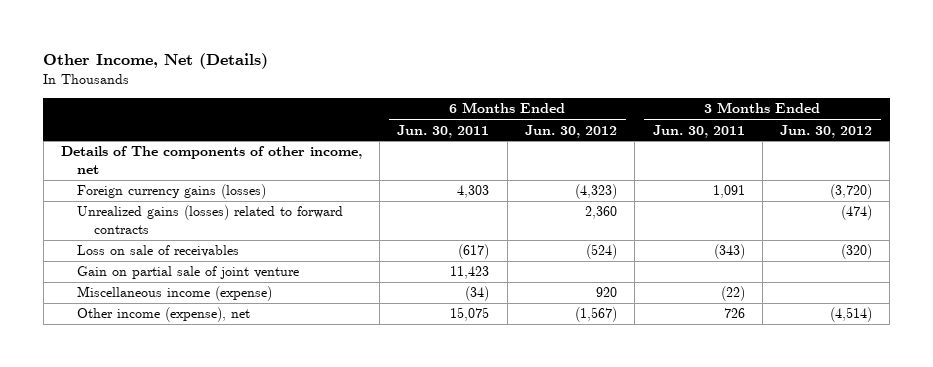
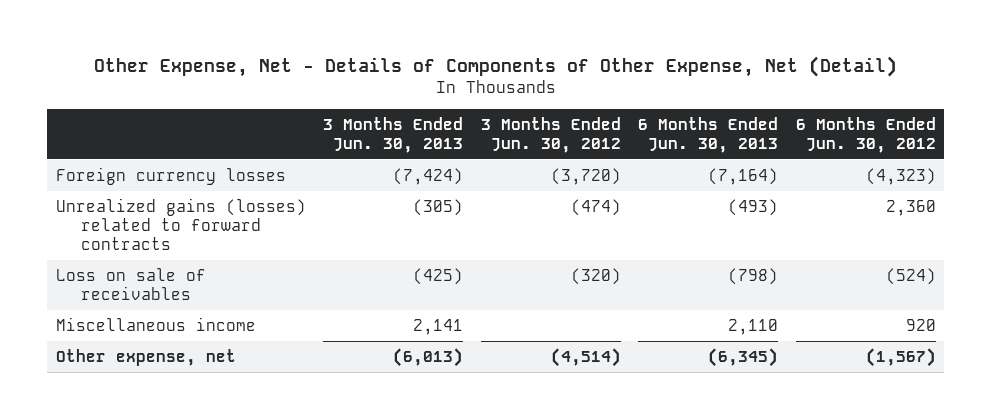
[43,52,269,69] Other Income, Net (Details) -> [93,55,897,77] Other Expense, Net - Details of Components of Other Expense, Net (Detail)
[397,124,490,138] Jun. 30, 2011 -> none
[652,124,745,138] Jun. 30, 2011 -> none
none -> [323,116,464,153] 3 Months Ended Jun. 30, 2013
none -> [638,116,779,153] 6 Months Ended Jun. 30, 2013
[60,146,362,175] Details of The components of other income, net -> none
[77,184,267,200] Foreign currency gains (losses) -> [56,167,287,186] Foreign currency losses
[77,266,300,280] Gain on partial sale of joint venture -> none
[77,286,273,302] Miscellaneous income (expense) -> [56,317,257,332] Miscellaneous income
[77,307,251,323] Other income (expense), net -> [56,349,237,367] Other expense, net

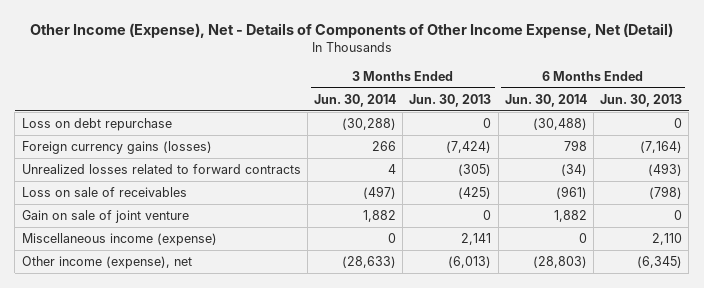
[93,55,897,77] Other Expense, Net - Details of Components of Other Expense, Net (Detail) -> [29,22,673,38] Other Income (Expense), Net - Details of Components of Other Income Expense, Net (Detail)
[480,116,621,153] 3 Months Ended Jun. 30, 2012 -> none
[795,116,936,153] 6 Months Ended Jun. 30, 2012 -> none
none -> [314,93,397,107] Jun. 30, 2014
none -> [504,93,587,107] Jun. 30, 2014
none -> [21,118,172,132] Loss on debt repurchase
[56,167,287,186] Foreign currency losses -> [21,141,212,155] Foreign currency gains (losses)
[56,198,307,250] Unrealized gains (losses) related to forward contracts -> [21,164,301,175] Unrealized losses related to forward contracts
none -> [21,210,189,224] Gain on sale of joint venture
[56,317,257,332] Miscellaneous income -> [21,233,217,247] Miscellaneous income (expense)
[56,349,237,367] Other expense, net -> [21,256,192,270] Other income (expense), net

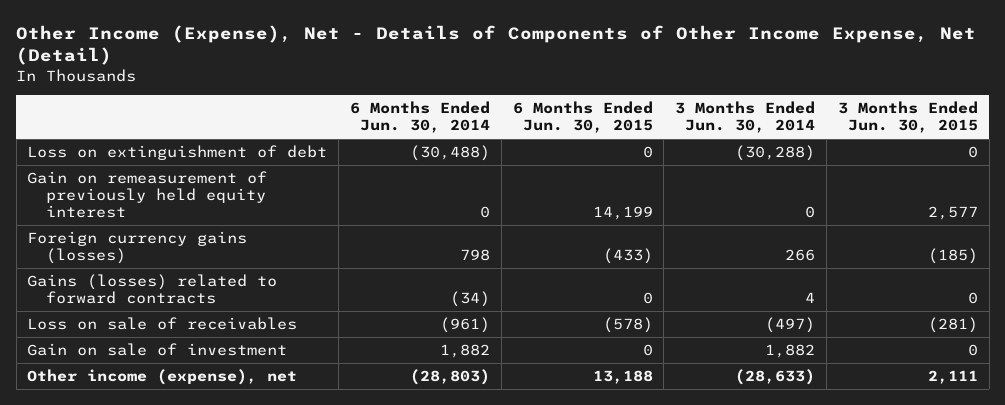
[409,93,492,107] Jun. 30, 2013 -> none
[600,93,683,107] Jun. 30, 2013 -> none
none -> [512,101,653,134] 6 Months Ended Jun. 30, 2015
none -> [837,101,978,134] 3 Months Ended Jun. 30, 2015
[21,118,172,132] Loss on debt repurchase -> [27,145,328,161] Loss on extinguishment of debt
none -> [27,171,268,219] Gain on remeasurement of previously held equity interest
[21,164,301,175] Unrealized losses related to forward contracts -> [27,274,278,305] Gains (losses) related to forward contracts
[21,233,217,247] Miscellaneous income (expense) -> none
[21,210,189,224] Gain on sale of joint venture -> [27,343,288,357] Gain on sale of investment

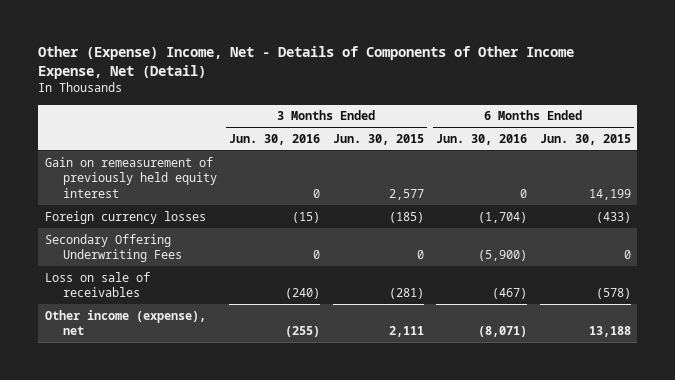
[16,24,977,66] Other Income (Expense), Net - Details of Components of Other Income Expense, Net (Detail) -> [38,46,575,80] Other (Expense) Income, Net - Details of Components of Other Income Expense, Net (Detail)
[349,101,490,134] 6 Months Ended Jun. 30, 2014 -> none
[675,101,816,134] 3 Months Ended Jun. 30, 2014 -> none
none -> [229,133,321,145] Jun. 30, 2016
none -> [436,133,528,145] Jun. 30, 2016
[27,145,328,161] Loss on extinguishment of debt -> none
[27,274,278,305] Gains (losses) related to forward contracts -> none
[27,231,248,265] Foreign currency gains (losses) -> [44,210,206,224] Foreign currency losses
none -> [44,233,182,263] Secondary Offering Underwriting Fees
[27,343,288,357] Gain on sale of investment -> none

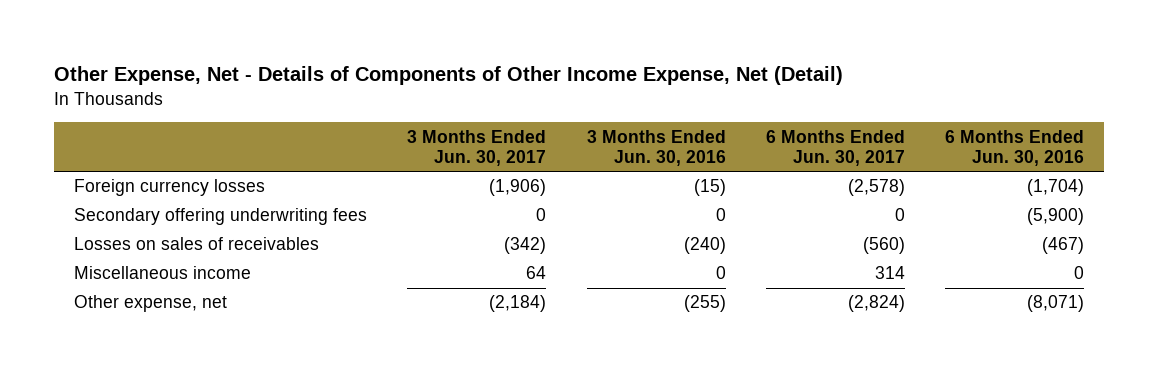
[38,46,575,80] Other (Expense) Income, Net - Details of Components of Other Income Expense, Net (Detail) -> [53,66,843,86] Other Expense, Net - Details of Components of Other Income Expense, Net (Detail)
[332,133,424,145] Jun. 30, 2015 -> none
[539,133,631,145] Jun. 30, 2015 -> none
none -> [407,129,547,167] 3 Months Ended Jun. 30, 2017
none -> [765,129,905,167] 6 Months Ended Jun. 30, 2017
[44,156,217,198] Gain on remeasurement of previously held equity interest -> none
[44,233,182,263] Secondary Offering Underwriting Fees -> [74,208,368,226] Secondary offering underwriting fees
[44,271,150,298] Loss on sale of receivables -> [74,237,320,251] Losses on sales of receivables
none -> [74,266,252,280] Miscellaneous income
[44,309,206,336] Other income (expense), net -> [74,295,228,313] Other expense, net

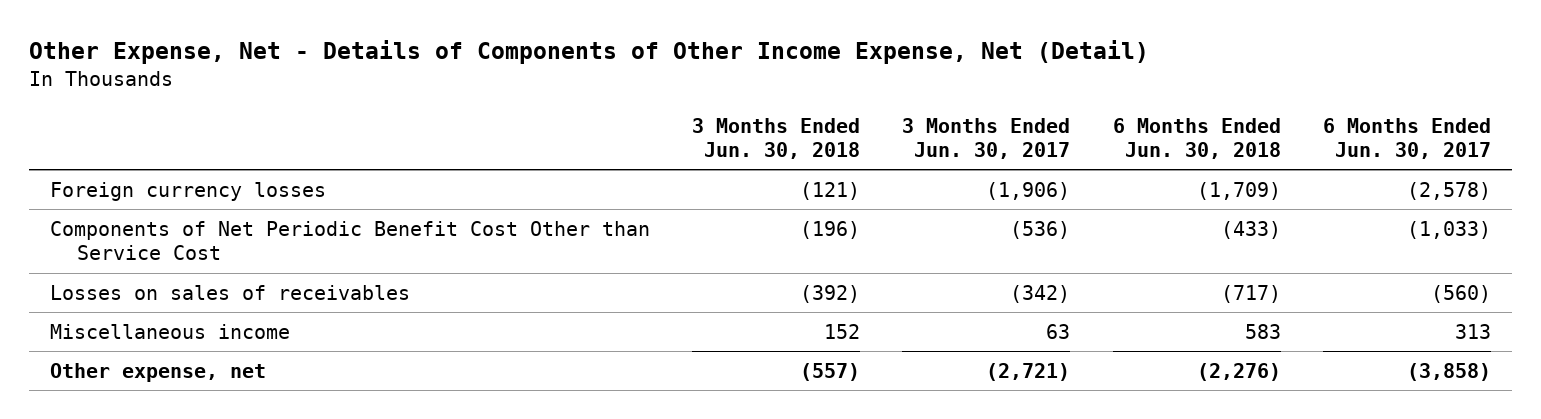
[586,129,726,167] 3 Months Ended Jun. 30, 2016 -> none
[945,129,1085,167] 6 Months Ended Jun. 30, 2016 -> none
none -> [692,117,861,159] 3 Months Ended Jun. 30, 2018
none -> [1112,117,1281,159] 6 Months Ended Jun. 30, 2018
[74,208,368,226] Secondary offering underwriting fees -> none
none -> [49,220,650,261] Components of Net Periodic Benefit Cost Other than Service Cost
[526,266,547,280] 64 -> [1046,323,1071,339] 63
[874,266,905,280] 314 -> [1454,323,1491,339] 313
[489,295,547,313] (2,184) -> [986,362,1071,381] (2,721)
[847,295,905,313] (2,824) -> [1406,362,1491,381] (3,858)

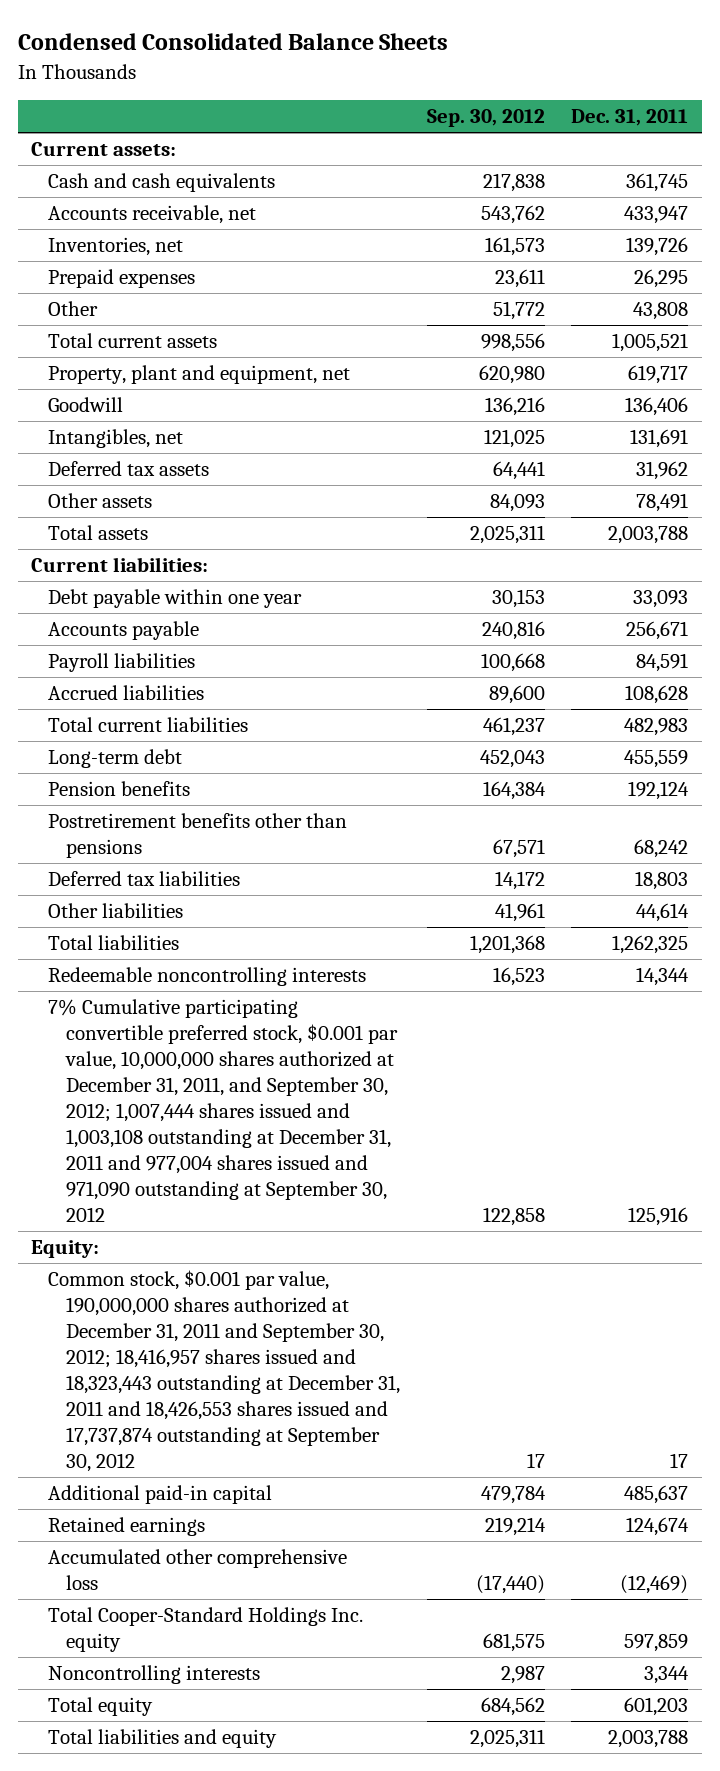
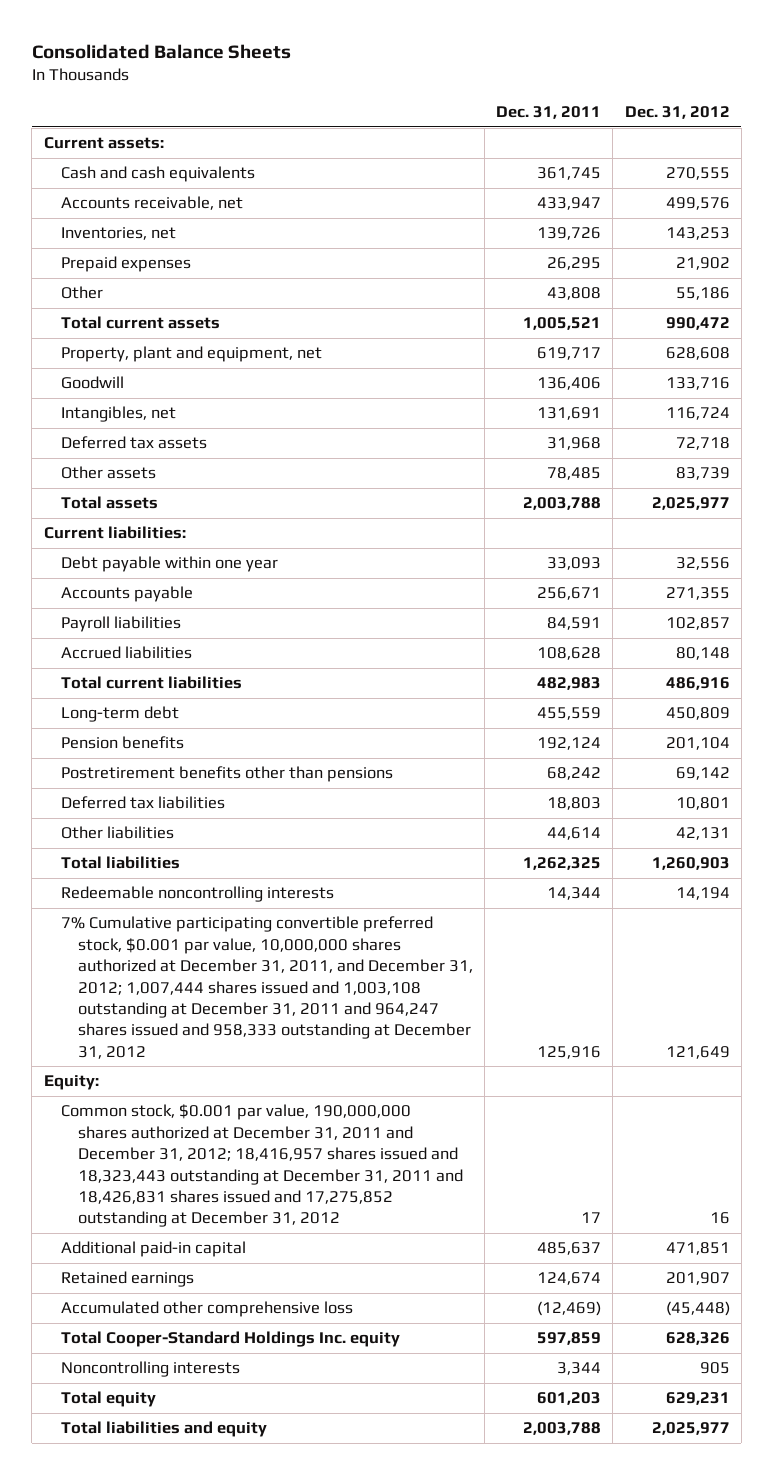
[17,33,448,51] Condensed Consolidated Balance Sheets -> [31,43,291,59] Consolidated Balance Sheets
[426,109,545,128] Sep. 30, 2012 -> none
none -> [624,106,730,120] Dec. 31, 2012
[636,461,689,481] 31,962 -> [547,437,602,451] 31,968
[636,493,689,513] 78,491 -> [547,467,602,481] 78,485
[48,999,398,1223] 7% Cumulative participating convertible preferred stock, $0.001 par value, 10,000,000 shares authorized at December 31, 2011, and September 30, 2012; 1,007,444 shares issued and 1,003,108 outstanding at December 31, 2011 and 977,004 shares issued and 971,090 outstanding at September 30, 2012 -> [60,916,473,1059] 7% Cumulative participating convertible preferred stock, $0.001 par value, 10,000,000 shares authorized at December 31, 2011, and December 31, 2012; 1,007,444 shares issued and 1,003,108 outstanding at December 31, 2011 and 964,247 shares issued and 958,333 outstanding at December 31, 2012
[48,1270,400,1473] Common stock, $0.001 par value, 190,000,000 shares authorized at December 31, 2011 and September 30, 2012; 18,416,957 shares issued and 18,323,443 outstanding at December 31, 2011 and 18,426,553 shares issued and 17,737,874 outstanding at September 30, 2012 -> [60,1104,463,1228] Common stock, $0.001 par value, 190,000,000 shares authorized at December 31, 2011 and December 31, 2012; 18,416,957 shares issued and 18,323,443 outstanding at December 31, 2011 and 18,426,831 shares issued and 17,275,852 outstanding at December 31, 2012

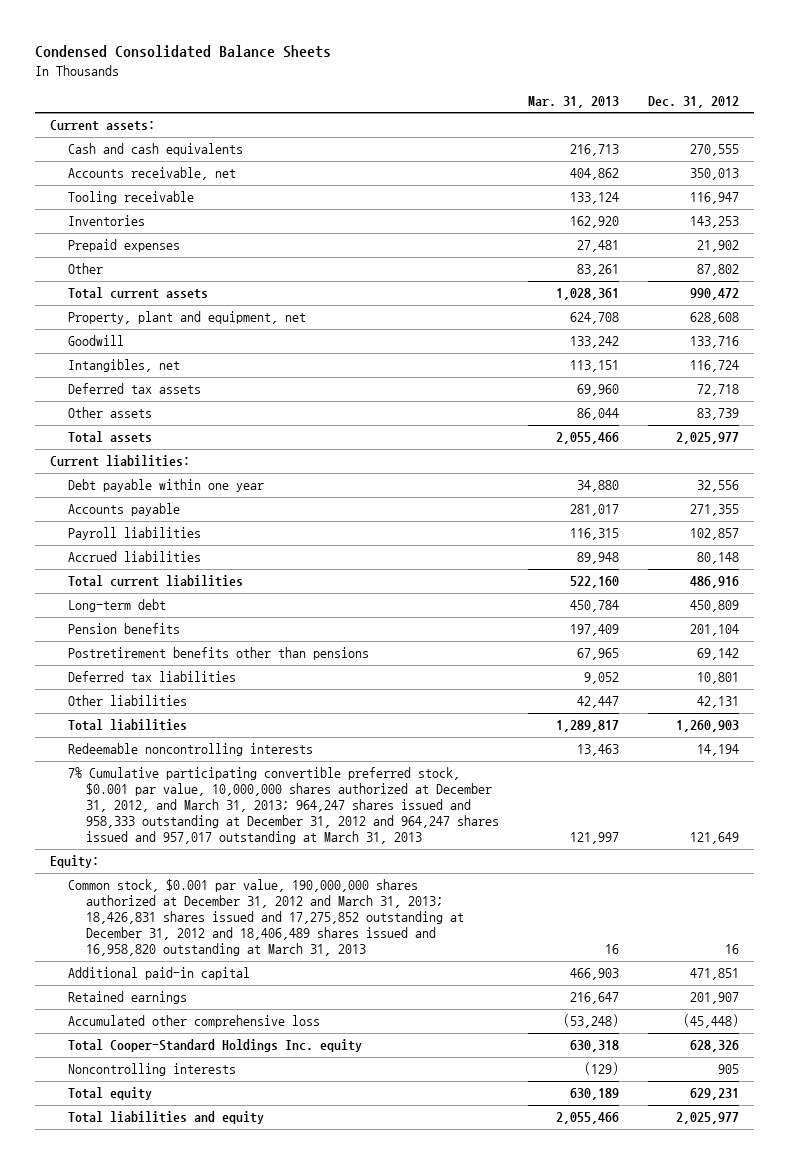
[31,43,291,59] Consolidated Balance Sheets -> [35,45,332,59] Condensed Consolidated Balance Sheets
[496,106,602,120] Dec. 31, 2011 -> none
none -> [527,95,619,108] Mar. 31, 2013
[665,197,730,211] 499,576 -> [690,168,740,181] 350,013
none -> [67,191,194,205] Tooling receivable
[60,227,176,241] Inventories, net -> [67,215,145,227] Inventories
[675,287,730,301] 55,186 -> [697,264,740,277] 87,802
[60,916,473,1059] 7% Cumulative participating convertible preferred stock, $0.001 par value, 10,000,000 shares authorized at December 31, 2011, and December 31, 2012; 1,007,444 shares issued and 1,003,108 outstanding at December 31, 2011 and 964,247 shares issued and 958,333 outstanding at December 31, 2012 -> [67,767,499,845] 7% Cumulative participating convertible preferred stock, $0.001 par value, 10,000,000 shares authorized at December 31, 2012, and March 31, 2013; 964,247 shares issued and 958,333 outstanding at December 31, 2012 and 964,247 shares issued and 957,017 outstanding at March 31, 2013
[60,1104,463,1228] Common stock, $0.001 par value, 190,000,000 shares authorized at December 31, 2011 and December 31, 2012; 18,416,957 shares issued and 18,323,443 outstanding at December 31, 2011 and 18,426,831 shares issued and 17,275,852 outstanding at December 31, 2012 -> [67,879,464,957] Common stock, $0.001 par value, 190,000,000 shares authorized at December 31, 2012 and March 31, 2013; 18,426,831 shares issued and 17,275,852 outstanding at December 31, 2012 and 18,406,489 shares issued and 16,958,820 outstanding at March 31, 2013

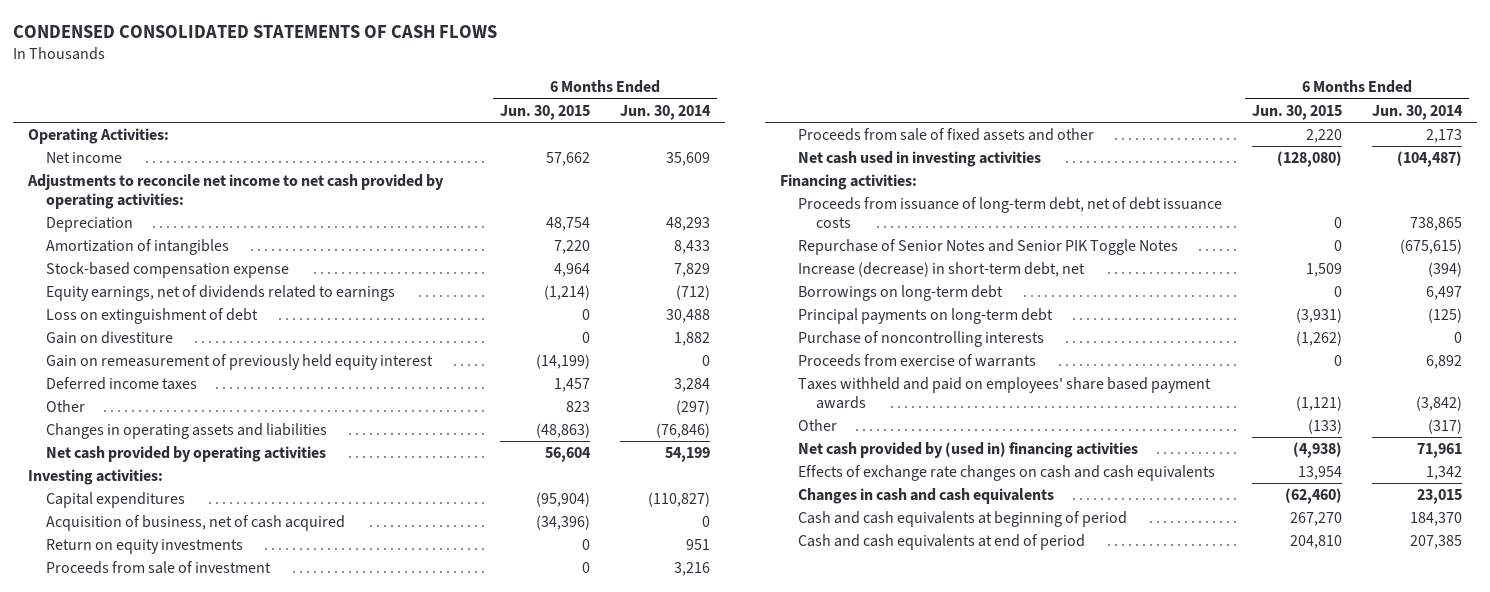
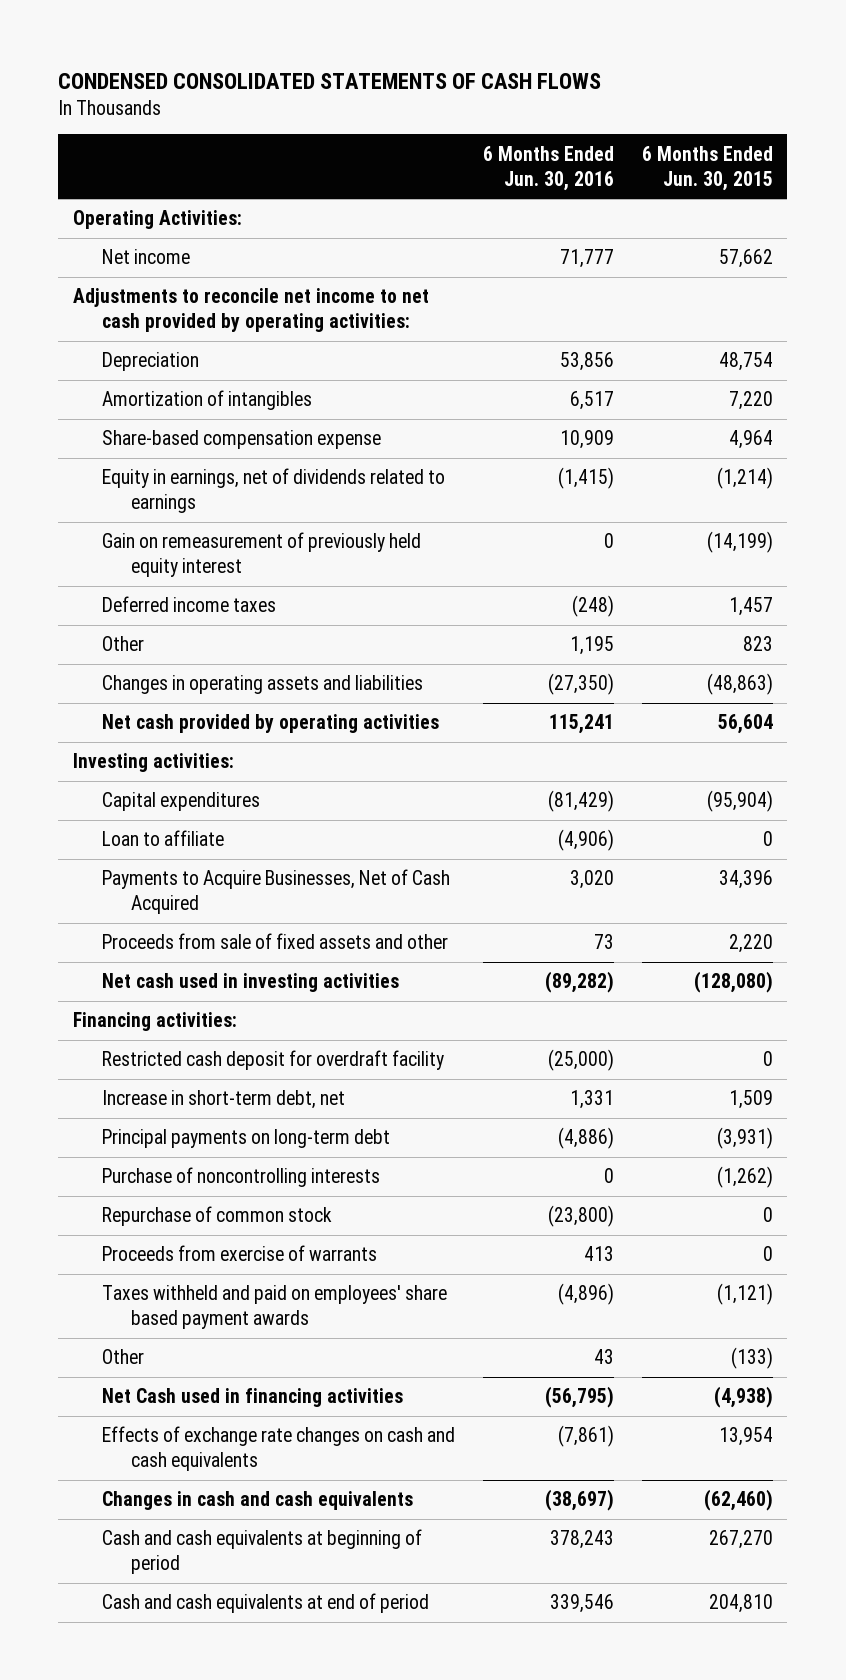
[619,104,711,120] Jun. 30, 2014 -> none
none -> [482,145,614,191] 6 Months Ended Jun. 30, 2016
[46,308,259,325] Loss on extinguishment of debt -> none
[46,331,174,345] Gain on divestiture -> none
[46,262,290,279] Stock-based compensation expense -> [101,430,381,450] Share-based compensation expense
[46,285,396,302] Equity earnings, net of dividends related to earnings -> [101,468,445,514] Equity in earnings, net of dividends related to earnings
[46,539,244,555] Return on equity investments -> none
[46,561,272,575] Proceeds from sale of investment -> none
none -> [101,830,224,847] Loan to affiliate
[46,515,346,532] Acquisition of business, net of cash acquired -> [101,869,450,915] Payments to Acquire Businesses, Net of Cash Acquired
[535,515,590,531] (34,396) -> [719,870,774,890] 34,396
[798,197,1223,228] Proceeds from issuance of long-term debt, net of debt issuance costs -> none
[798,239,1179,256] Repurchase of Senior Notes and Senior PIK Toggle Notes -> none
[798,285,1004,302] Borrowings on long-term debt -> none
none -> [101,1050,444,1071] Restricted cash deposit for overdraft facility
[798,262,1086,278] Increase (decrease) in short-term debt, net -> [101,1090,345,1110] Increase in short-term debt, net
none -> [101,1206,332,1227] Repurchase of common stock
[798,442,1139,459] Net cash provided by (used in) financing activities -> [101,1388,403,1408] Net Cash used in financing activities

